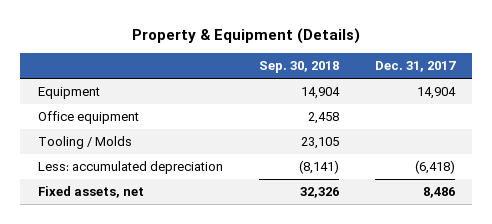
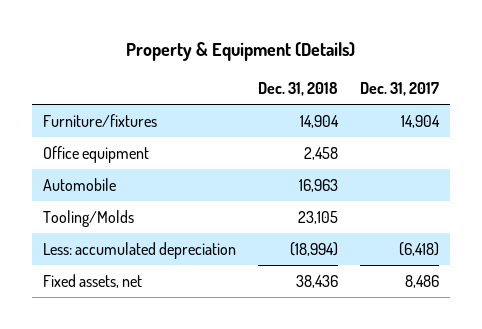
[258,61,339,74] Sep. 30, 2018 -> none
none -> [257,81,338,96] Dec. 31, 2018
[37,87,100,100] Equipment -> [42,113,157,127] Furniture/fixtures
none -> [42,177,116,191] Automobile
[37,136,132,150] Tooling / Molds -> [42,209,134,227] Tooling/Molds

